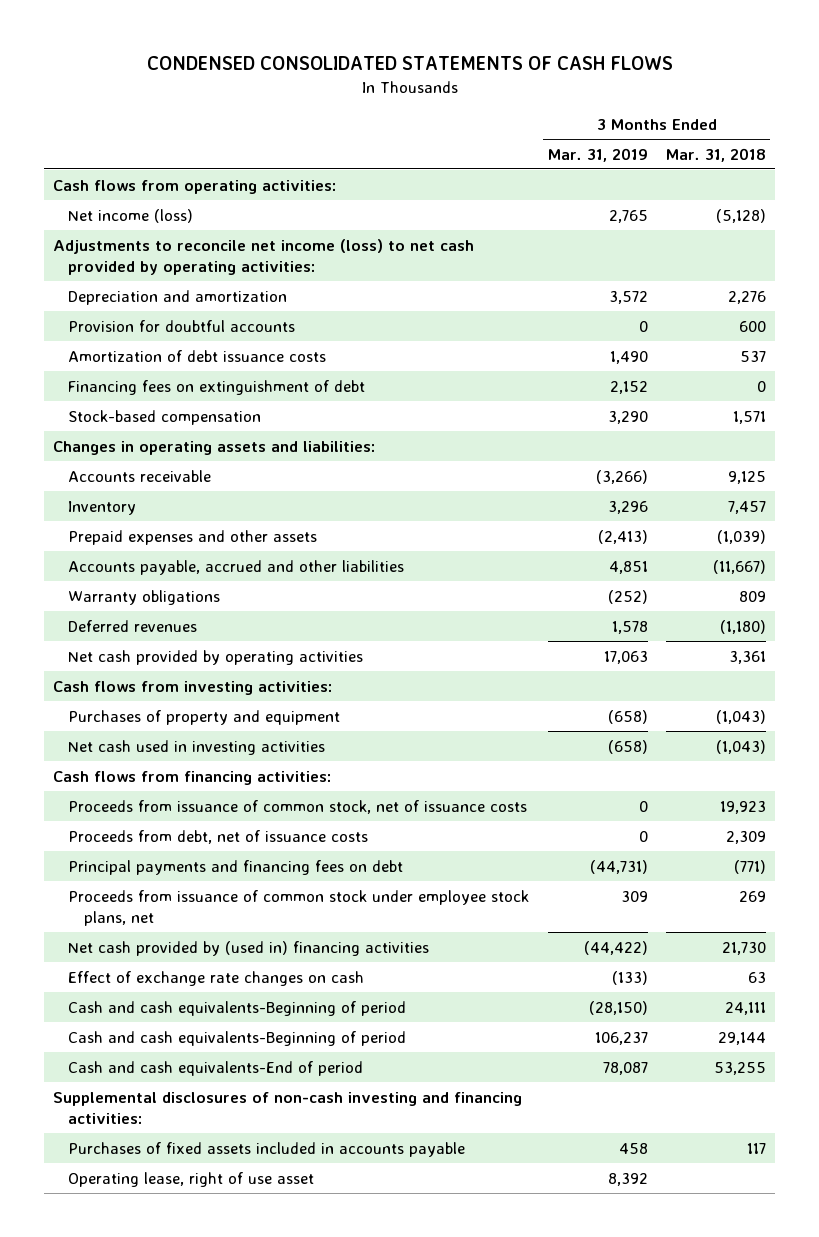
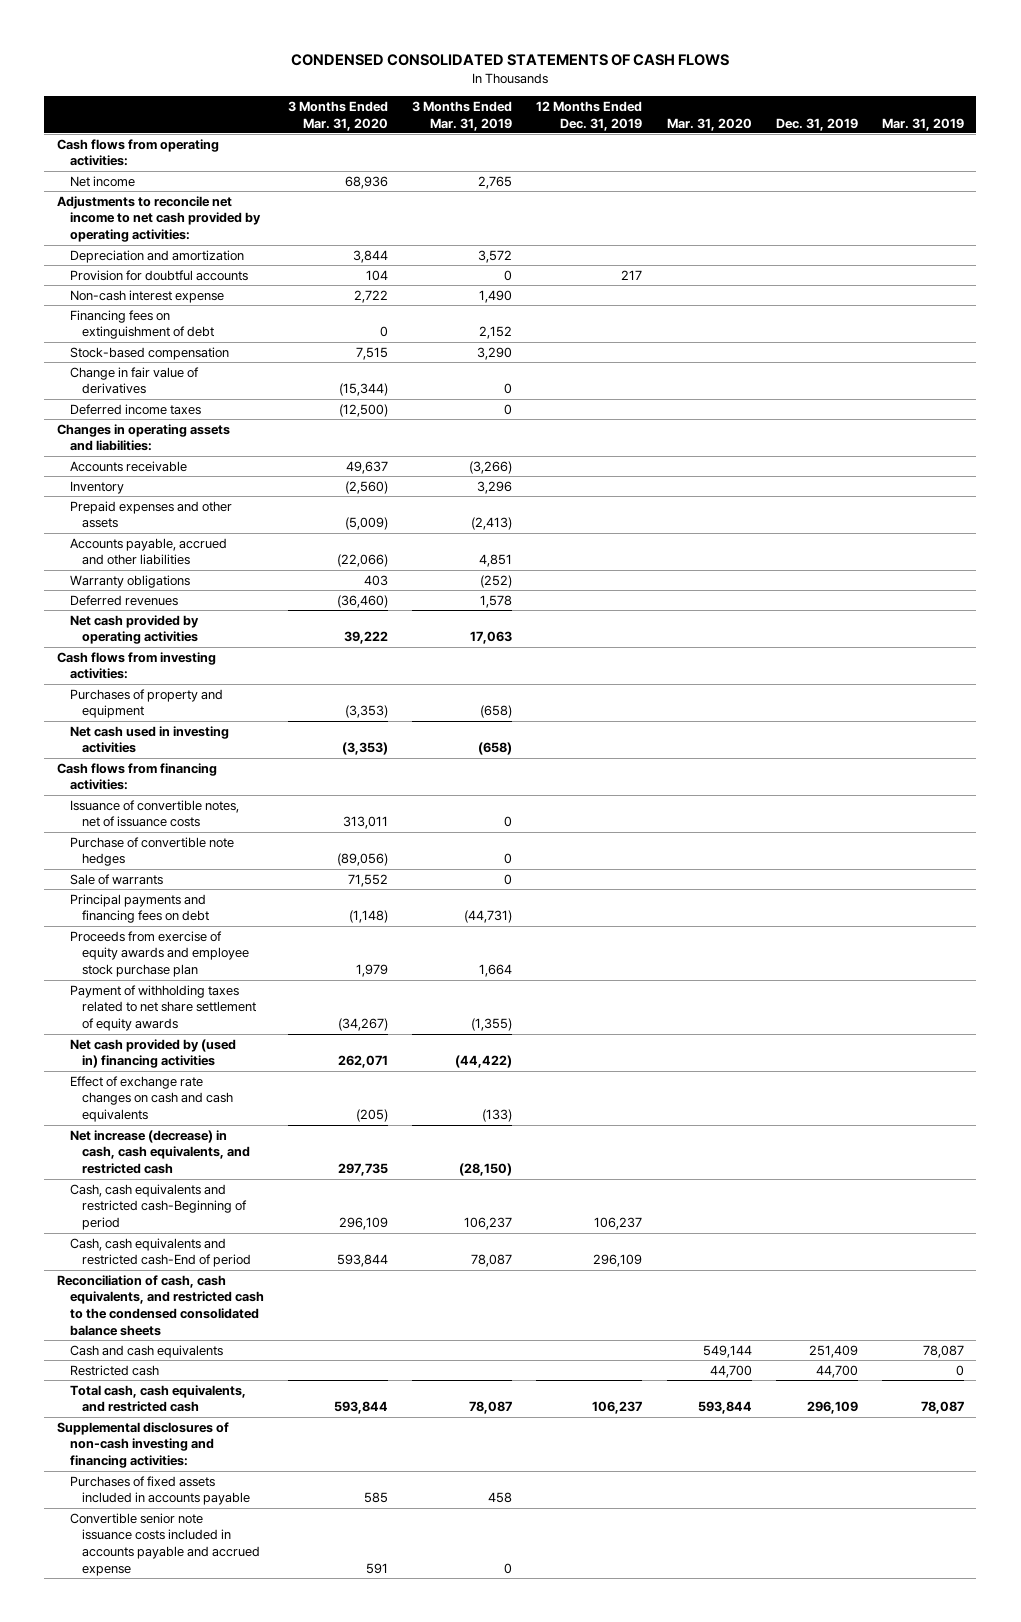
[665,147,766,162] Mar. 31, 2018 -> none
none -> [287,100,388,131] 3 Months Ended Mar. 31, 2020
none -> [536,100,643,131] 12 Months Ended Dec. 31, 2019
none -> [666,117,752,131] Mar. 31, 2020
none -> [775,117,858,131] Dec. 31, 2019
none -> [882,117,965,131] Mar. 31, 2019
[68,208,194,223] Net income (loss) -> [69,175,135,187] Net income
[53,238,475,275] Adjustments to reconcile net income (loss) to net cash provided by operating activities: -> [56,195,261,243] Adjustments to reconcile net income to net cash provided by operating activities:
[68,349,327,362] Amortization of debt issuance costs -> [69,289,224,303] Non-cash interest expense
none -> [69,366,199,395] Change in fair value of derivatives
none -> [69,403,201,415] Deferred income taxes
[68,799,528,814] Proceeds from issuance of common stock, net of issuance costs -> none
[68,829,369,844] Proceeds from debt, net of issuance costs -> none
none -> [69,799,239,828] Issuance of convertible notes, net of issuance costs
none -> [69,836,234,867] Purchase of convertible note hedges
none -> [69,873,163,885] Sale of warrants
[68,889,530,926] Proceeds from issuance of common stock under employee stock plans, net -> [69,930,250,978] Proceeds from exercise of equity awards and employee stock purchase plan
[620,890,648,902] 309 -> [479,964,513,978] 1,664
none -> [69,984,257,1032] Payment of withholding taxes related to net share settlement of equity awards
[68,970,365,986] Effect of exchange rate changes on cash -> [69,1075,234,1123] Effect of exchange rate changes on cash and cash equivalents
[68,1000,407,1016] Cash and cash equivalents-Beginning of period -> [69,1129,251,1175] Net increase (decrease) in cash, cash equivalents, and restricted cash
[68,1030,407,1046] Cash and cash equivalents-Beginning of period -> [69,1183,248,1231] Cash, cash equivalents and restricted cash-Beginning of period
[68,1060,364,1076] Cash and cash equivalents-End of period -> [69,1237,252,1268] Cash, cash equivalents and restricted cash-End of period
none -> [56,1274,264,1336] Reconciliation of cash, cash equivalents, and restricted cash to the condensed consolidated balance sheets
none -> [69,1344,223,1358] Cash and cash equivalents
none -> [69,1364,159,1376] Restricted cash
none -> [69,1384,246,1413] Total cash, cash equivalents, and restricted cash
[68,1171,315,1187] Operating lease, right of use asset -> none
none -> [69,1512,261,1576] Convertible senior note issuance costs included in accounts payable and accrued expense

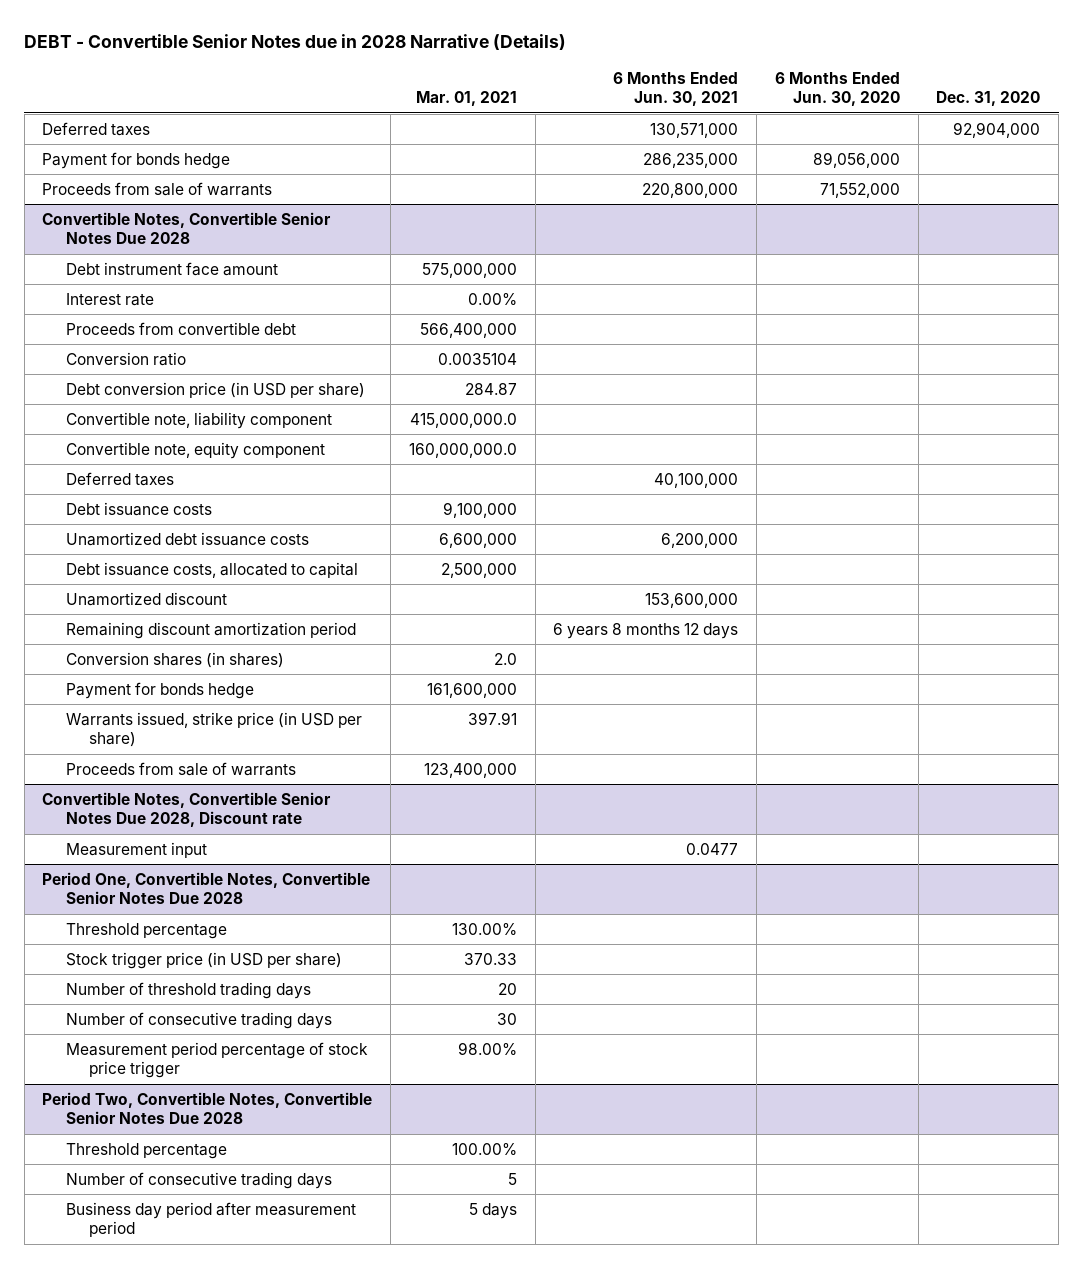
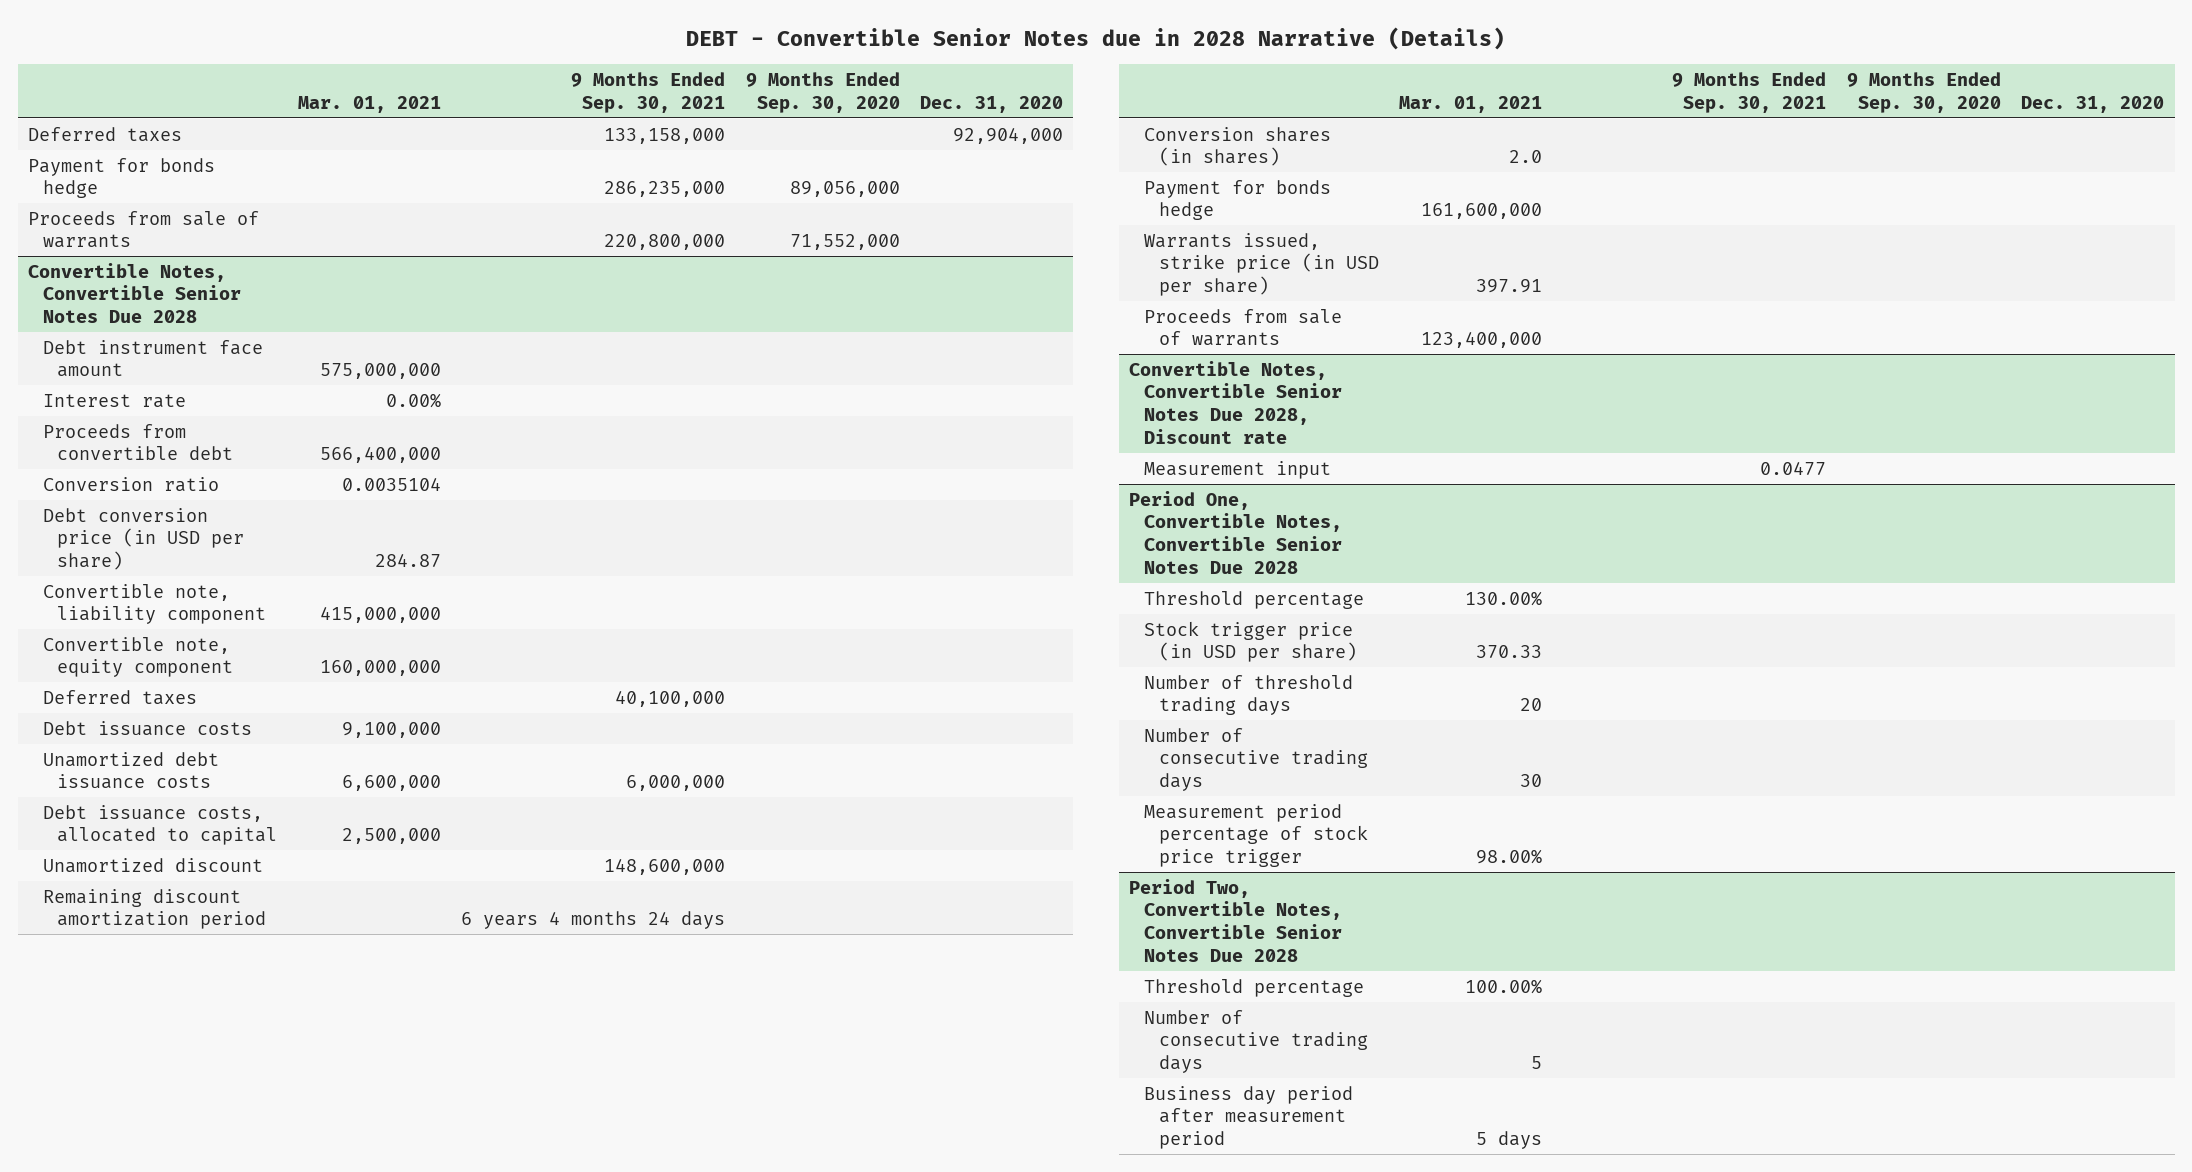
[613,71,739,107] 6 Months Ended Jun. 30, 2021 -> none
[774,71,900,107] 6 Months Ended Jun. 30, 2020 -> none
none -> [571,72,726,113] 9 Months Ended Sep. 30, 2021
none -> [745,72,900,113] 9 Months Ended Sep. 30, 2020
[409,412,517,428] 415,000,000.0 -> [319,607,441,624] 415,000,000
[408,442,517,458] 160,000,000.0 -> [319,660,441,677] 160,000,000

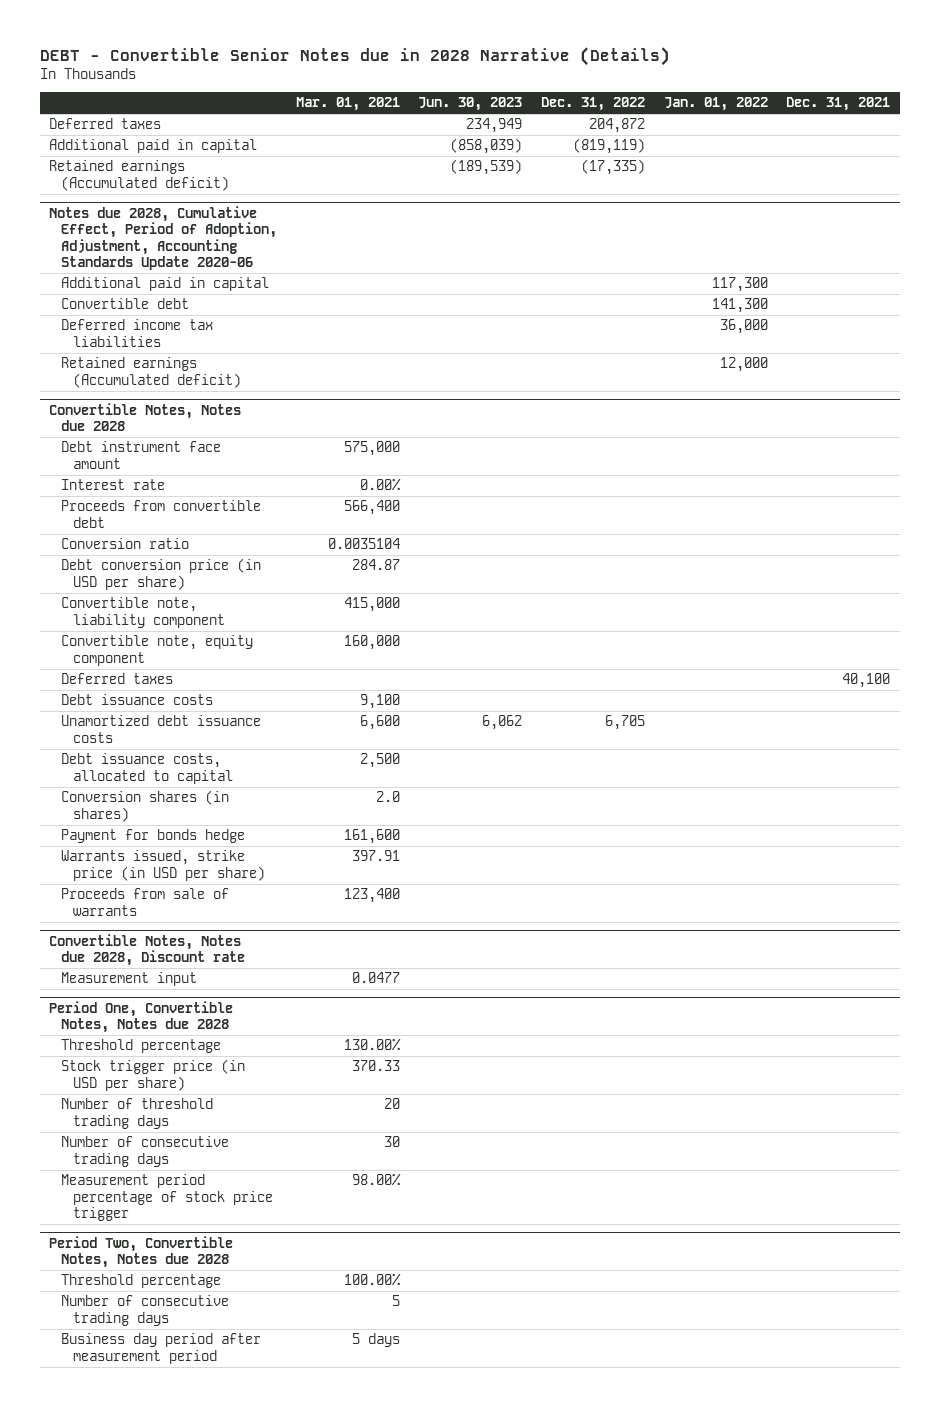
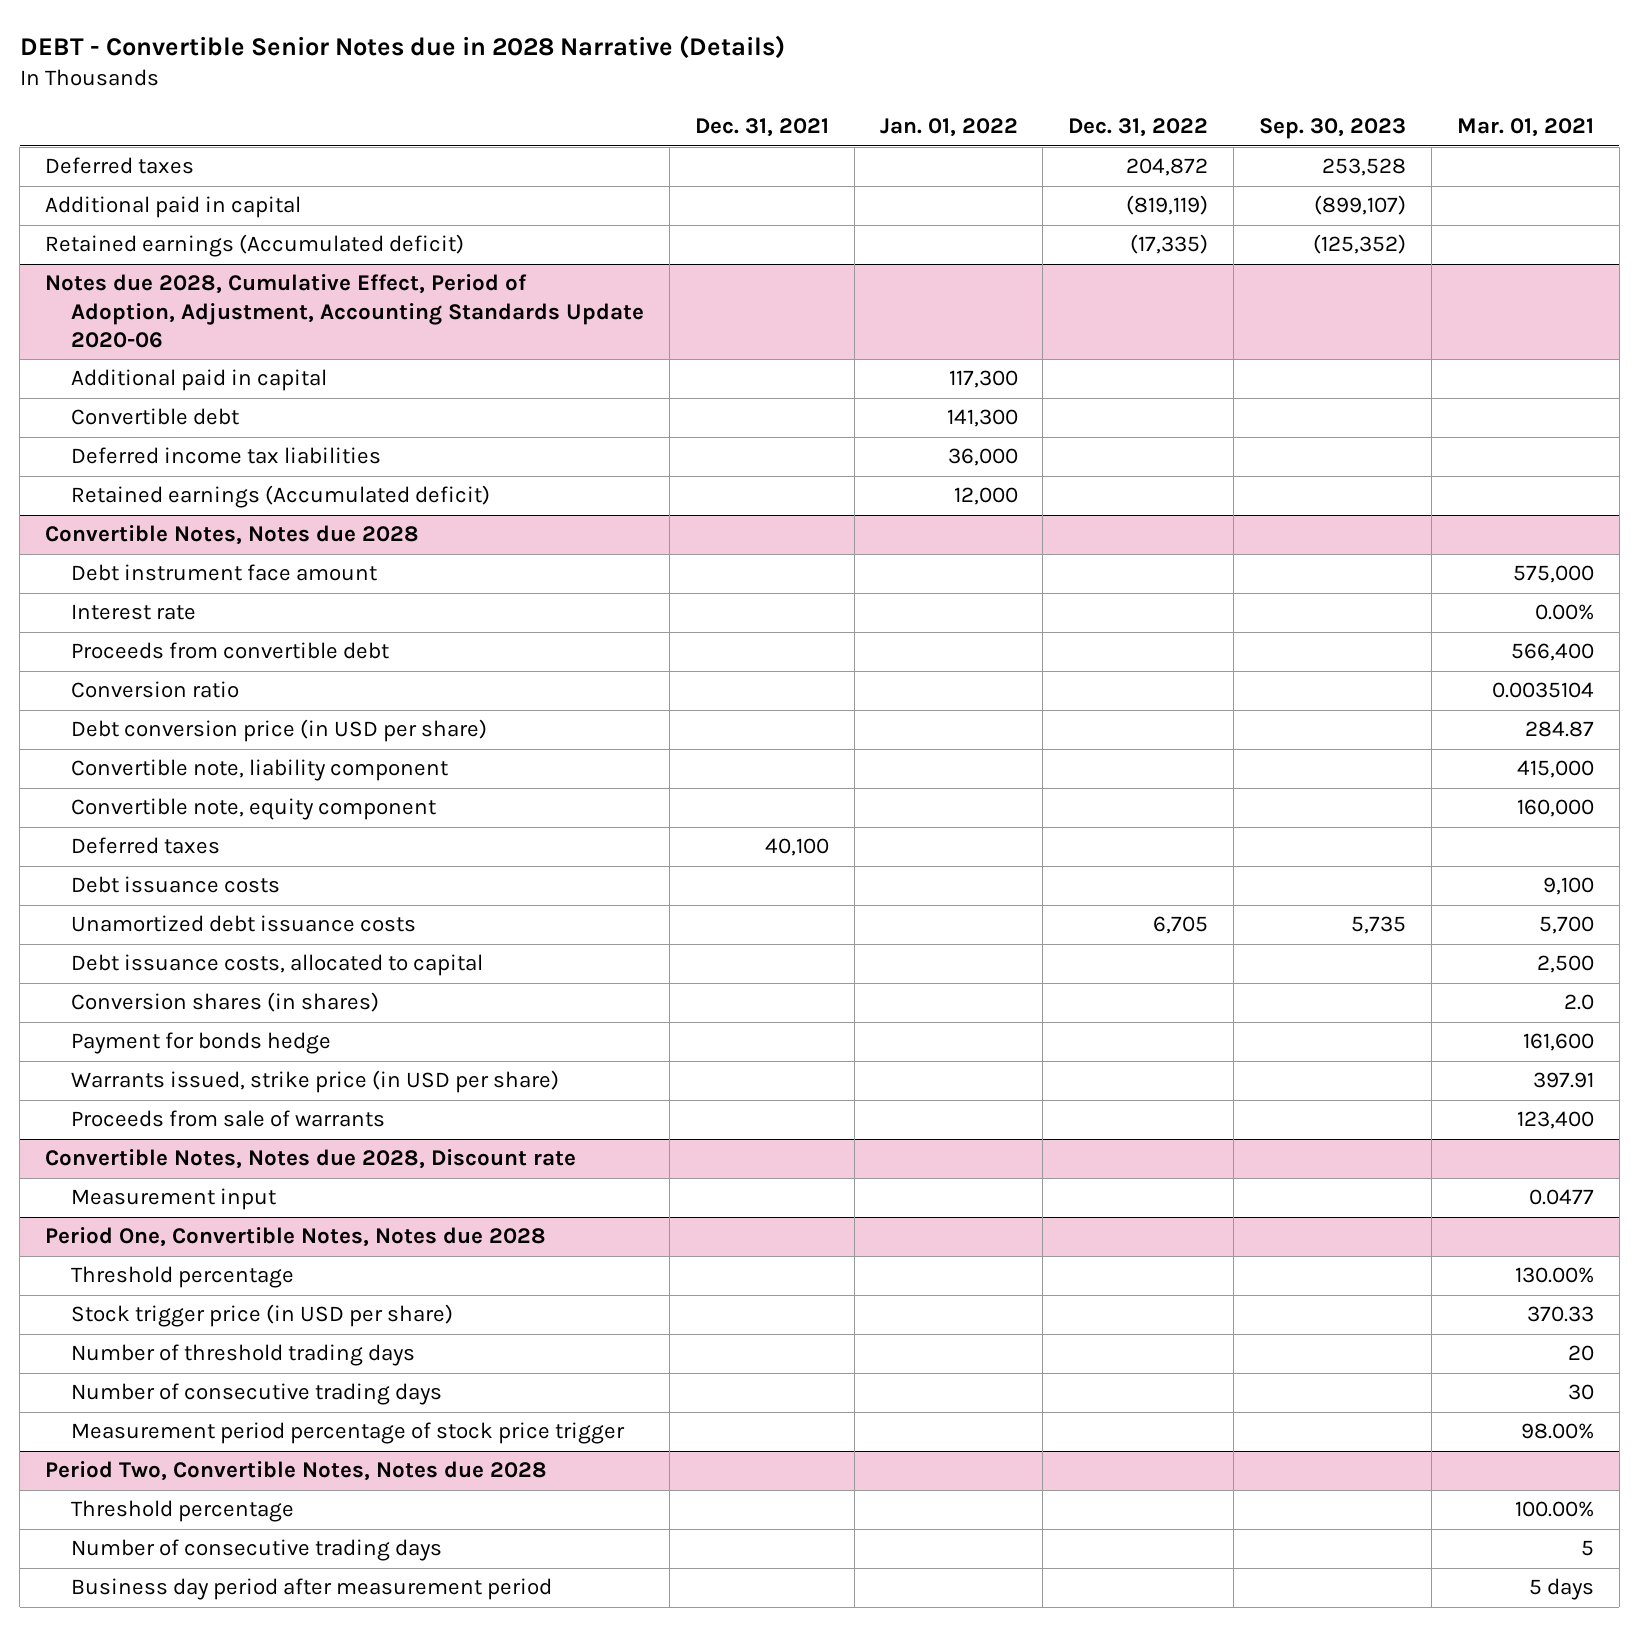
[418,97,523,112] Jun. 30, 2023 -> none
none -> [1259,118,1407,140] Sep. 30, 2023
[359,715,400,731] 6,600 -> [1538,916,1594,935] 5,700

